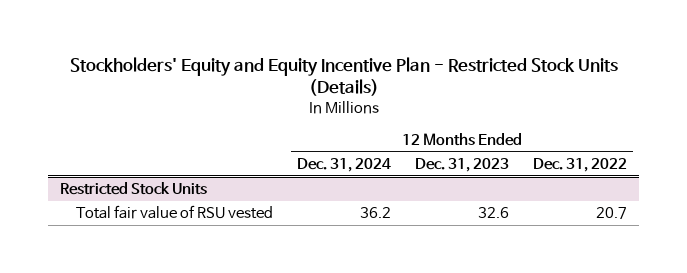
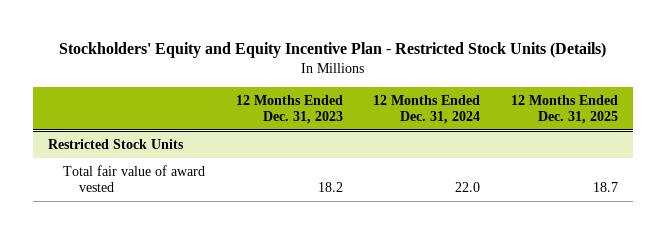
[532,157,627,172] Dec. 31, 2022 -> none
none -> [510,94,618,124] 12 Months Ended Dec. 31, 2025
[76,205,274,220] Total fair value of RSU vested -> [63,164,206,193] Total fair value of award vested
[360,207,392,219] 36.2 -> [455,182,481,193] 22.0
[477,207,509,219] 32.6 -> [317,182,343,193] 18.2

